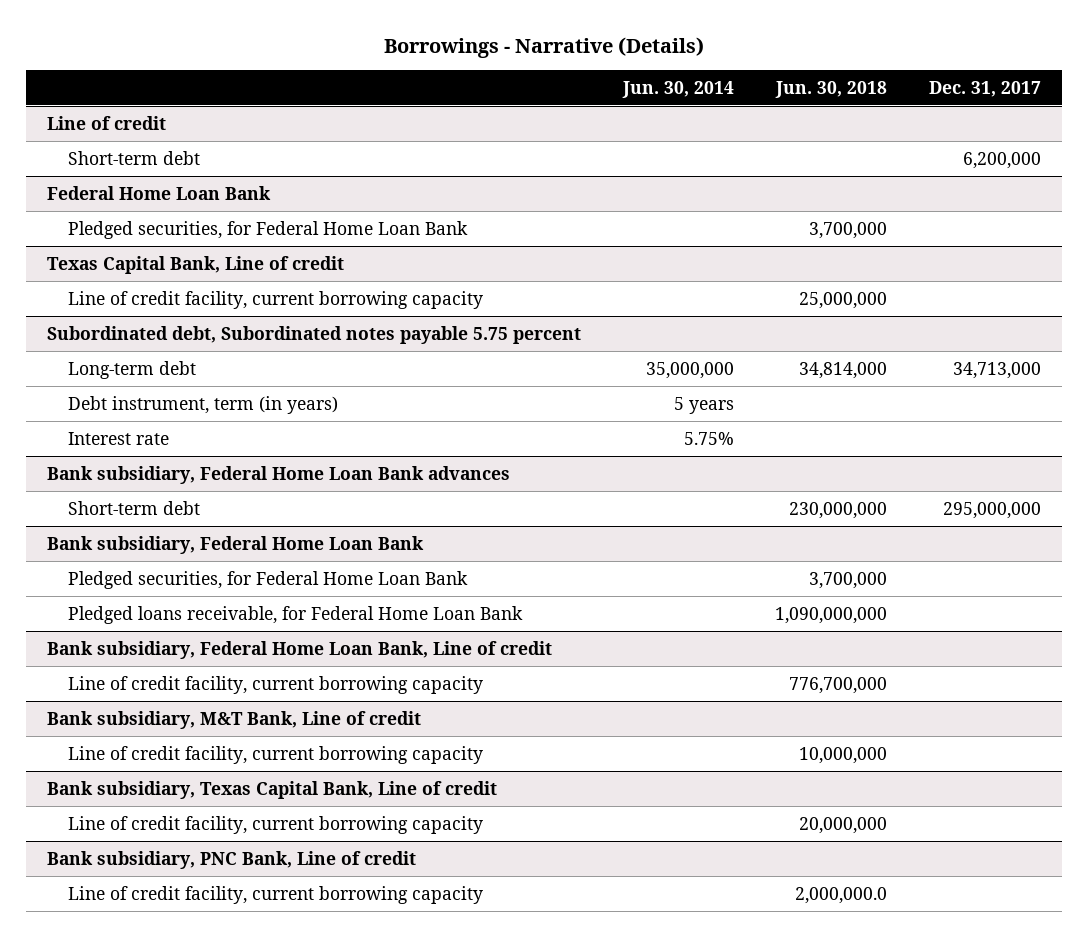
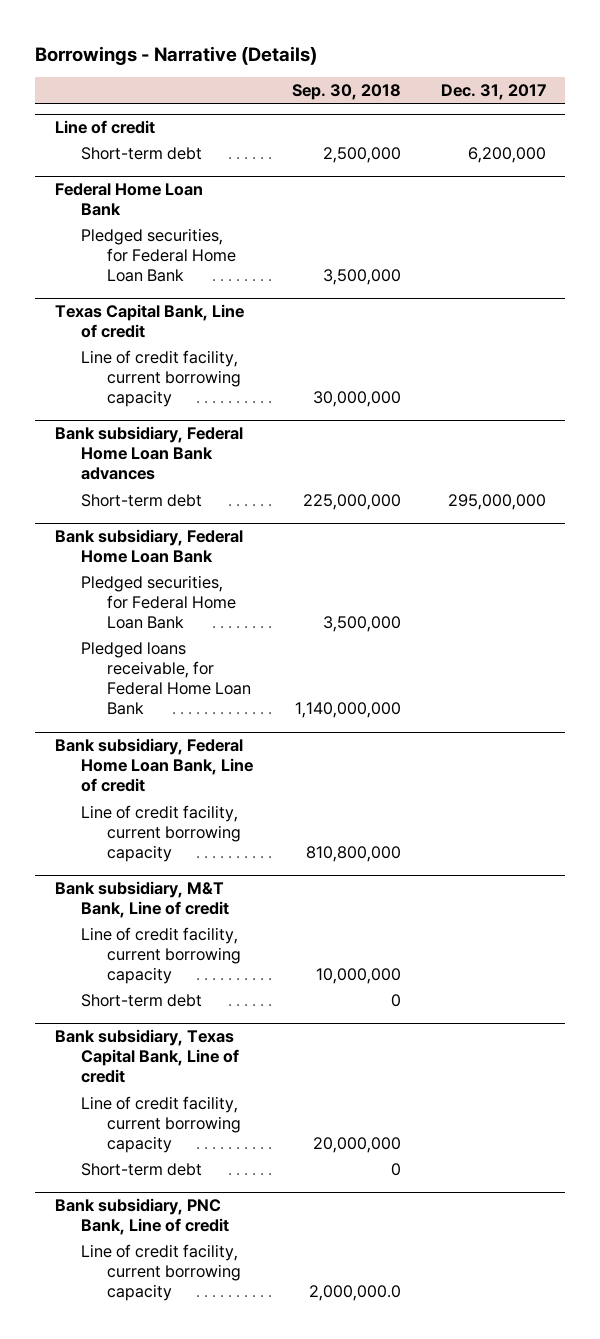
[621,80,734,98] Jun. 30, 2014 -> none
[775,80,888,98] Jun. 30, 2018 -> none
none -> [292,83,402,100] Sep. 30, 2018
[46,325,581,344] Subordinated debt, Subordinated notes payable 5.75 percent -> none
[67,360,196,379] Long-term debt -> none
[67,395,338,414] Debt instrument, term (in years) -> none
[67,431,169,445] Interest rate -> none
none -> [80,993,202,1007] Short-term debt
none -> [80,1162,202,1176] Short-term debt

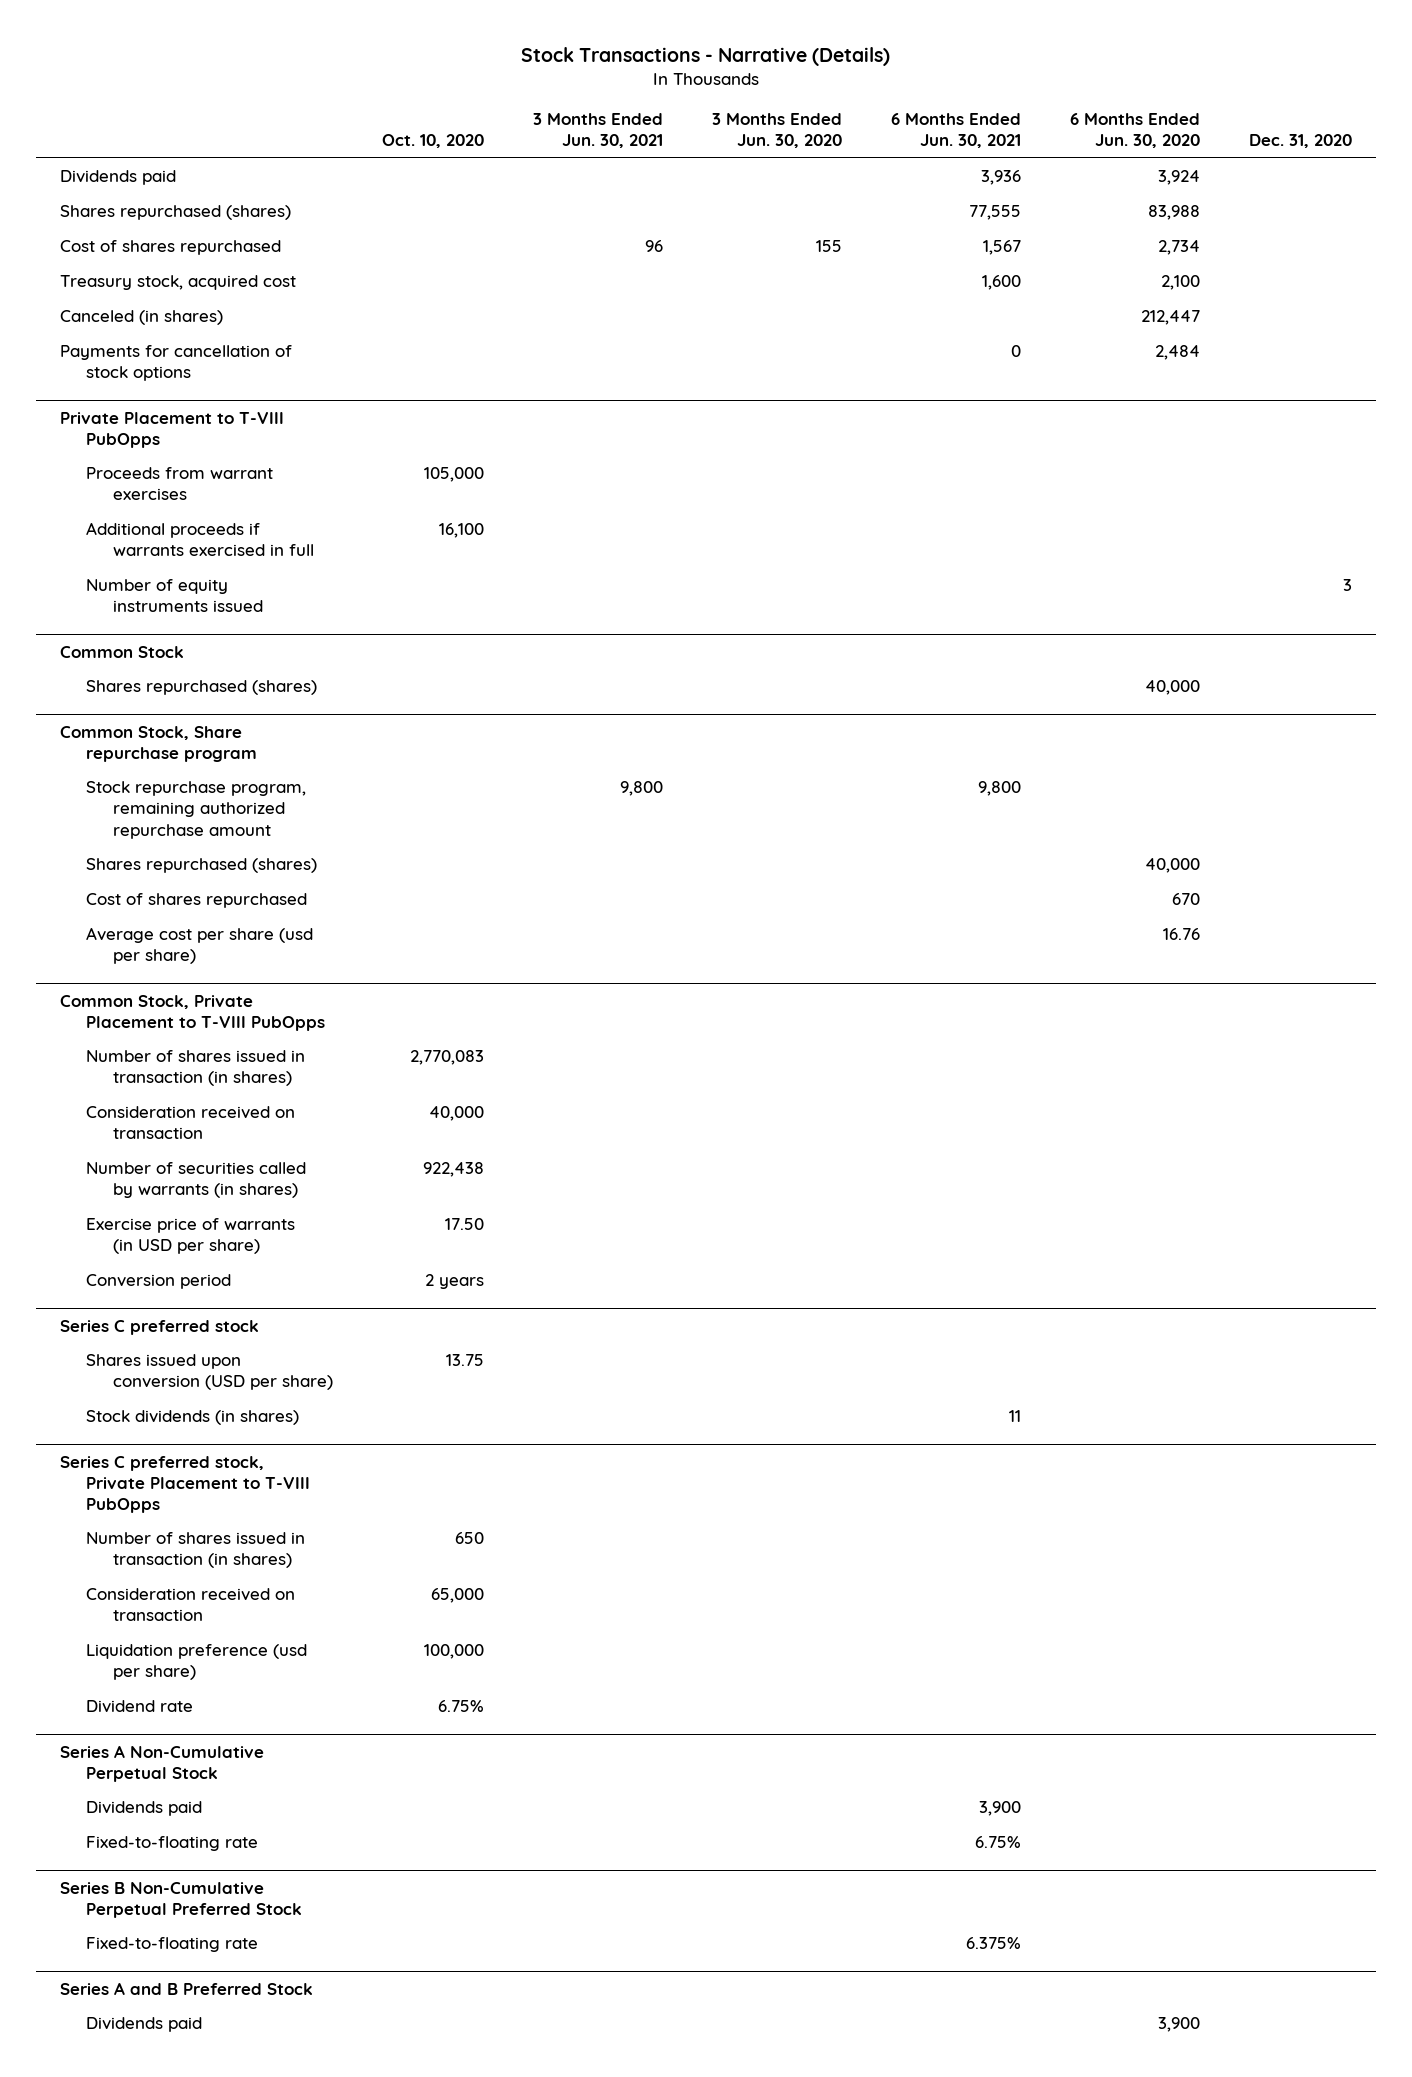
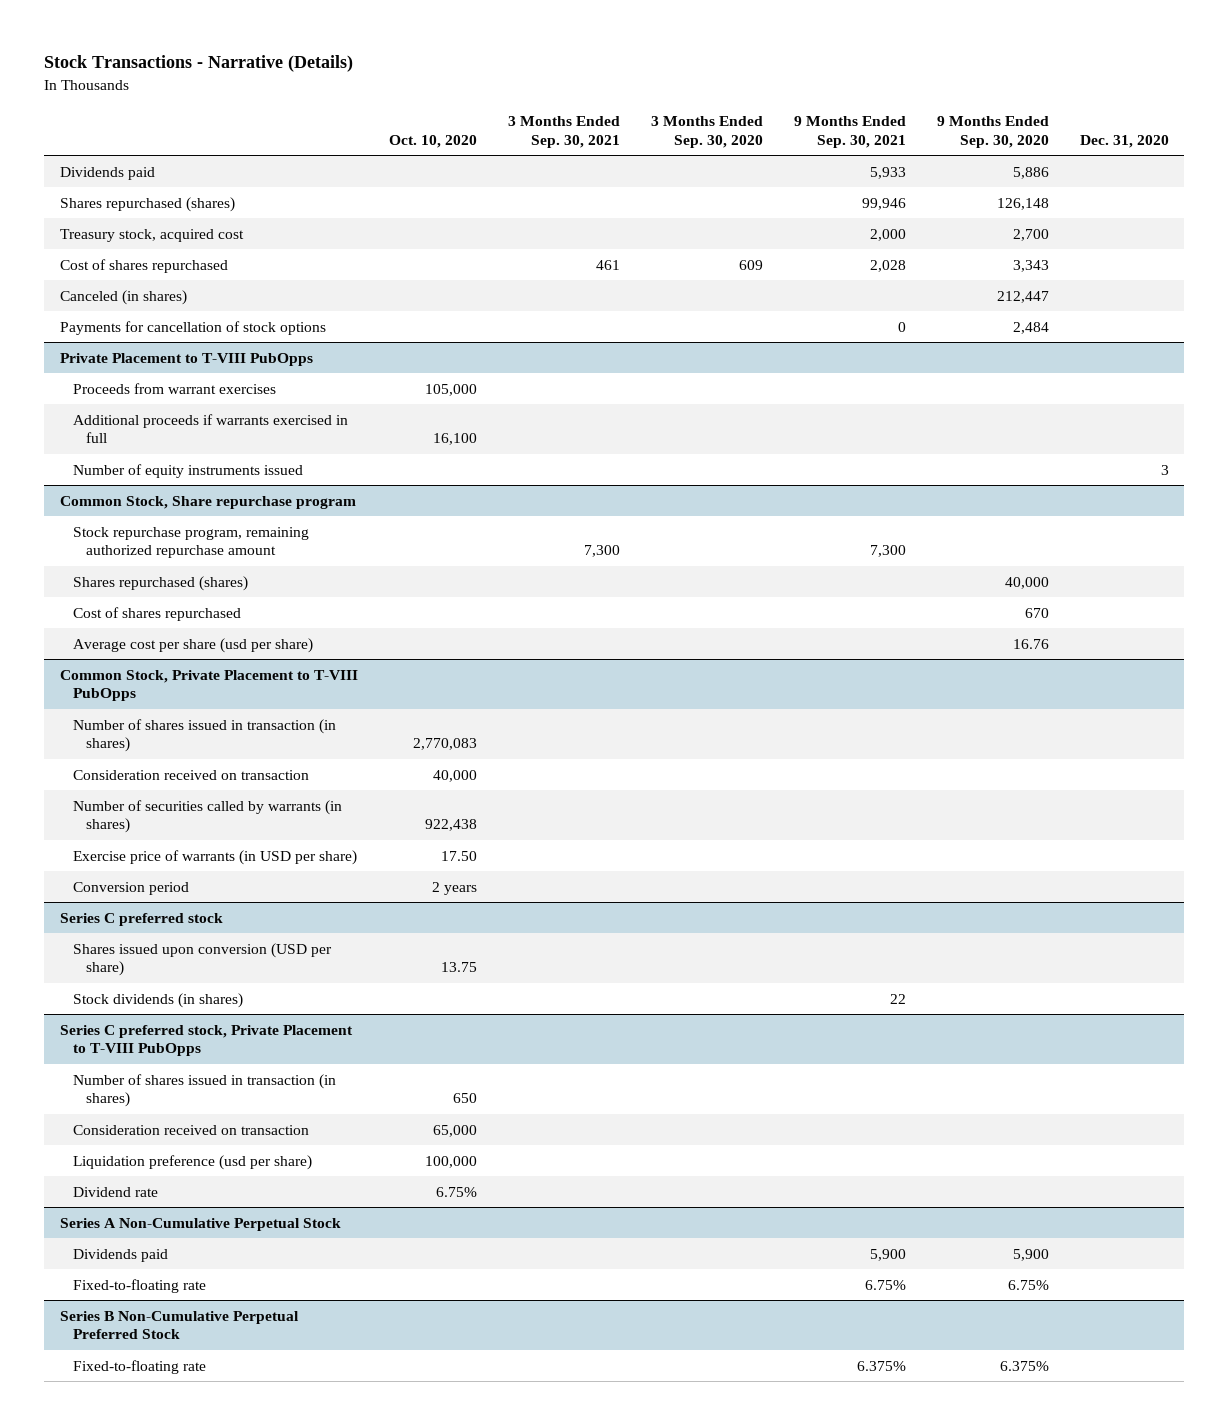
[532,113,663,149] 3 Months Ended Jun. 30, 2021 -> none
[711,113,842,149] 3 Months Ended Jun. 30, 2020 -> none
[890,113,1021,149] 6 Months Ended Jun. 30, 2021 -> none
[1069,113,1200,149] 6 Months Ended Jun. 30, 2020 -> none
none -> [507,115,620,148] 3 Months Ended Sep. 30, 2021
none -> [650,115,763,148] 3 Months Ended Sep. 30, 2020
none -> [793,115,906,148] 9 Months Ended Sep. 30, 2021
none -> [936,115,1049,148] 9 Months Ended Sep. 30, 2020
[60,240,282,256] Cost of shares repurchased -> [59,258,228,273] Cost of shares repurchased
[60,645,185,658] Common Stock -> none
[86,680,318,696] Shares repurchased (shares) -> none
[60,1981,314,1995] Series A and B Preferred Stock -> none
[86,2017,203,2033] Dividends paid -> none

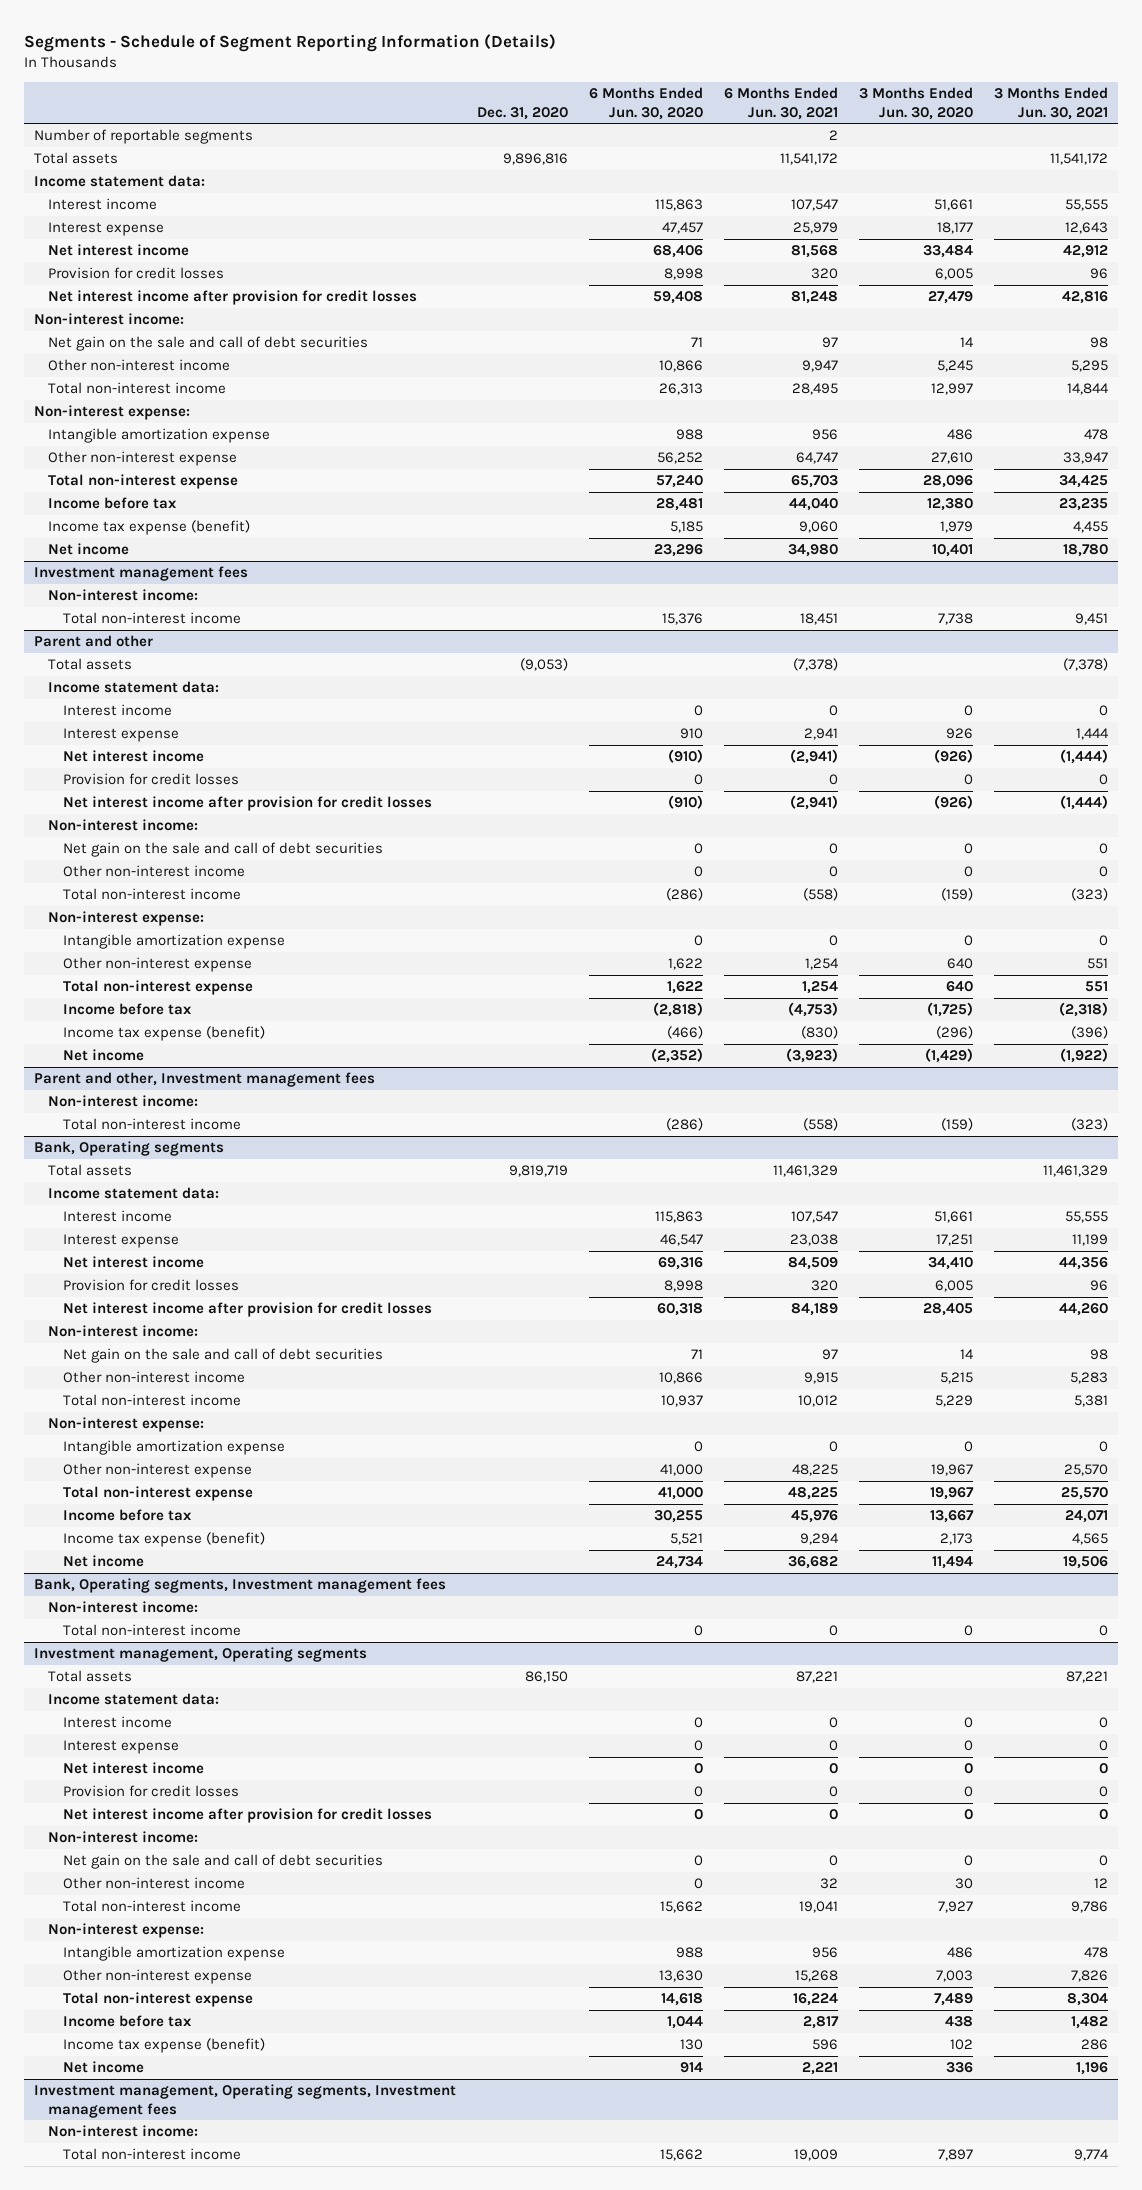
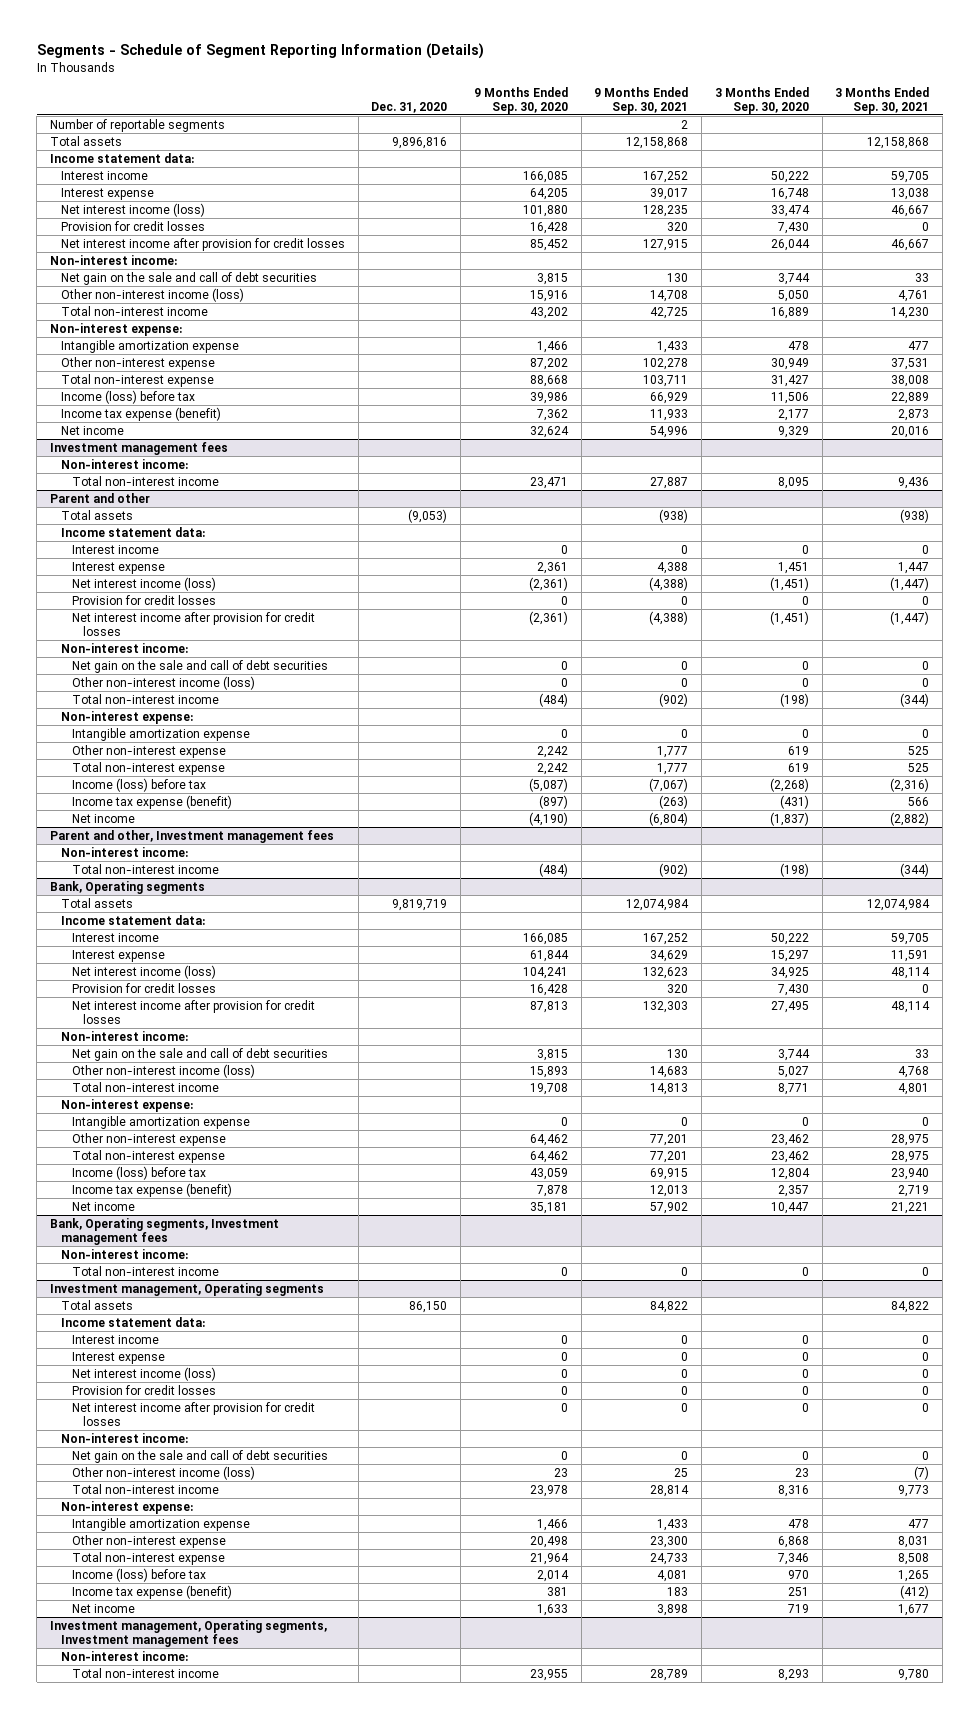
[589,87,704,120] 6 Months Ended Jun. 30, 2020 -> none
[724,87,839,120] 6 Months Ended Jun. 30, 2021 -> none
[858,87,973,120] 3 Months Ended Jun. 30, 2020 -> none
[993,87,1108,120] 3 Months Ended Jun. 30, 2021 -> none
none -> [473,86,568,114] 9 Months Ended Sep. 30, 2020
none -> [594,86,689,114] 9 Months Ended Sep. 30, 2021
none -> [714,86,809,114] 3 Months Ended Sep. 30, 2020
none -> [835,86,930,114] 3 Months Ended Sep. 30, 2021
[48,243,190,256] Net interest income -> [60,202,205,217] Net interest income (loss)
[48,358,231,371] Other non-interest income -> [60,287,244,302] Other non-interest income (loss)
[48,496,178,509] Income before tax -> [60,389,195,404] Income (loss) before tax
[62,749,204,762] Net interest income -> [71,576,216,591] Net interest income (loss)
[62,864,245,877] Other non-interest income -> [71,675,255,690] Other non-interest income (loss)
[62,1002,192,1015] Income before tax -> [71,777,206,792] Income (loss) before tax
[62,1255,204,1268] Net interest income -> [71,964,216,979] Net interest income (loss)
[62,1370,245,1383] Other non-interest income -> [71,1063,255,1078] Other non-interest income (loss)
[62,1508,192,1521] Income before tax -> [71,1165,206,1180] Income (loss) before tax
[62,1761,204,1774] Net interest income -> [71,1366,216,1381] Net interest income (loss)
[62,1876,245,1889] Other non-interest income -> [71,1465,255,1480] Other non-interest income (loss)
[62,2014,192,2027] Income before tax -> [71,1567,206,1582] Income (loss) before tax

